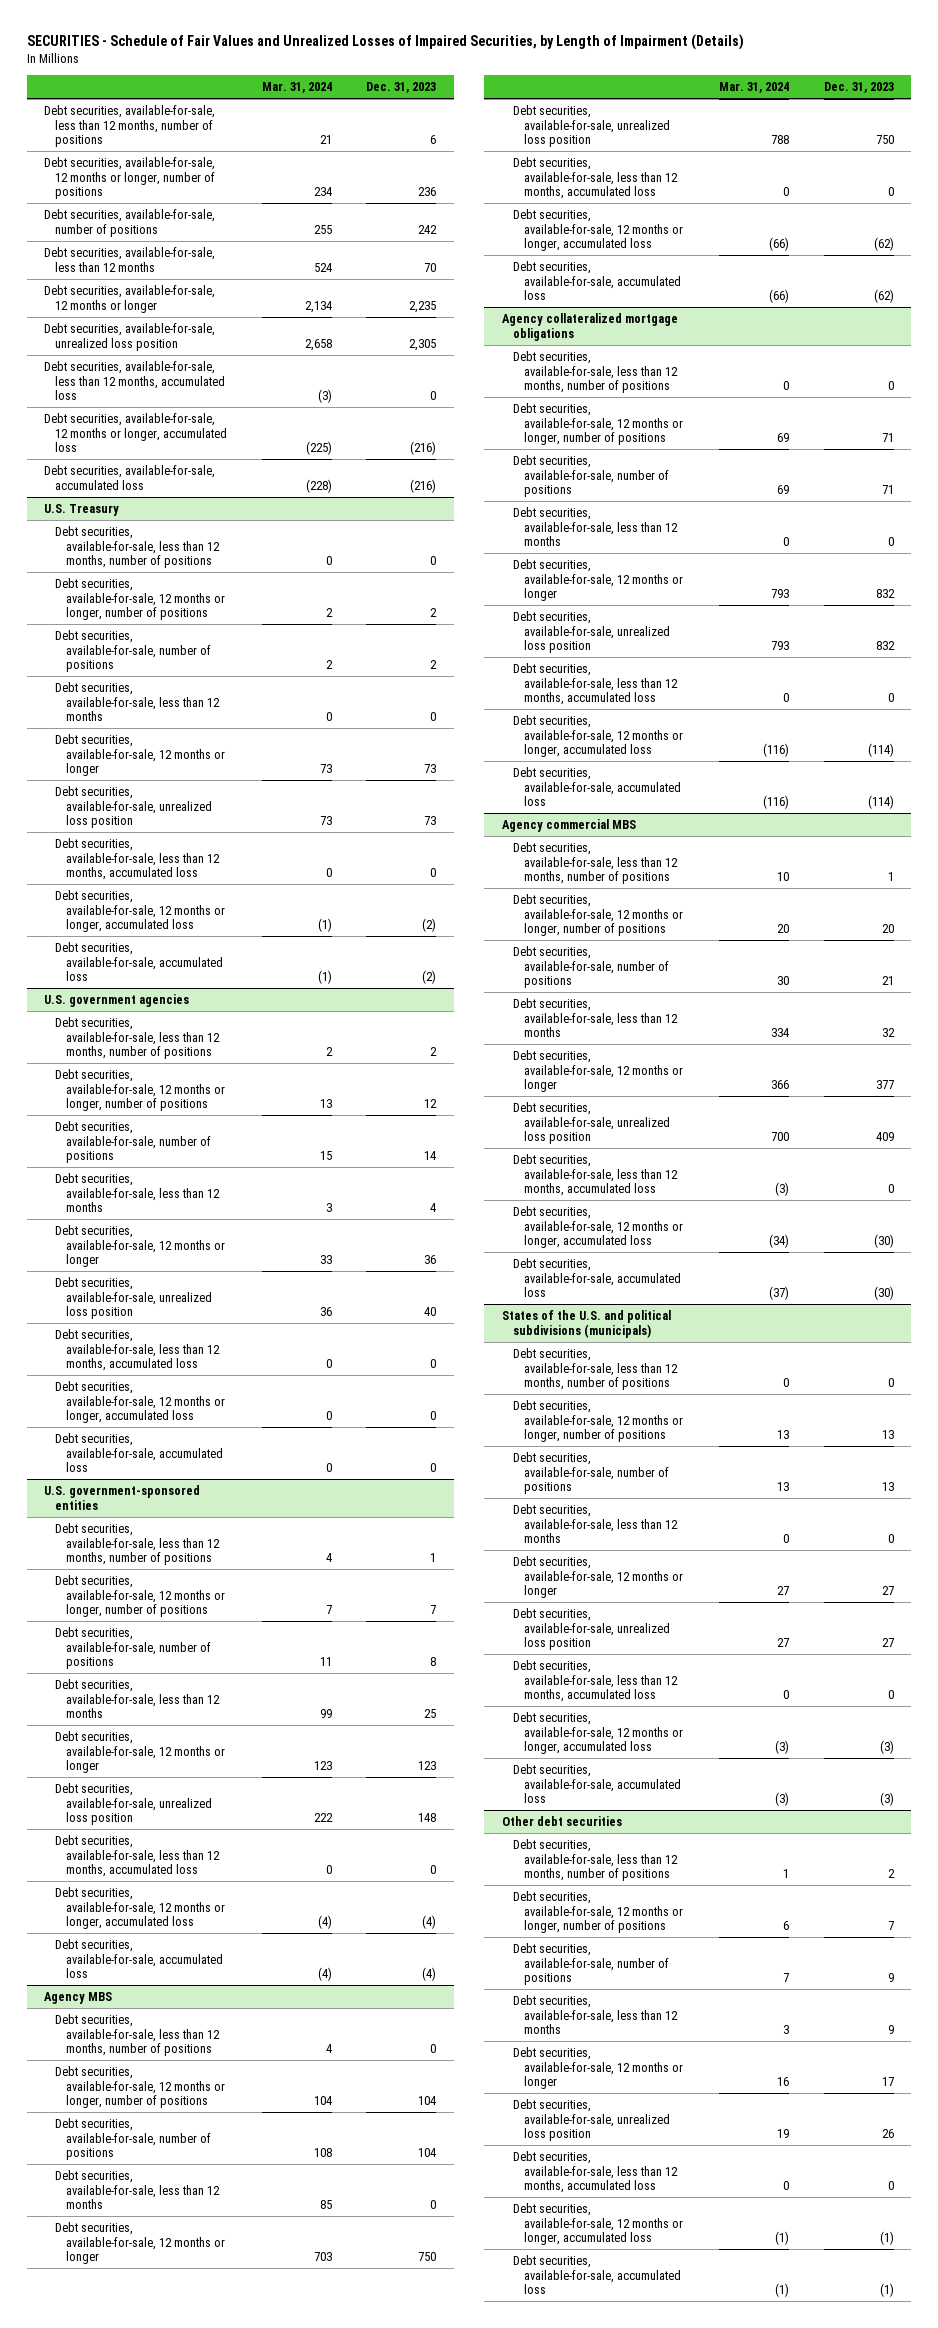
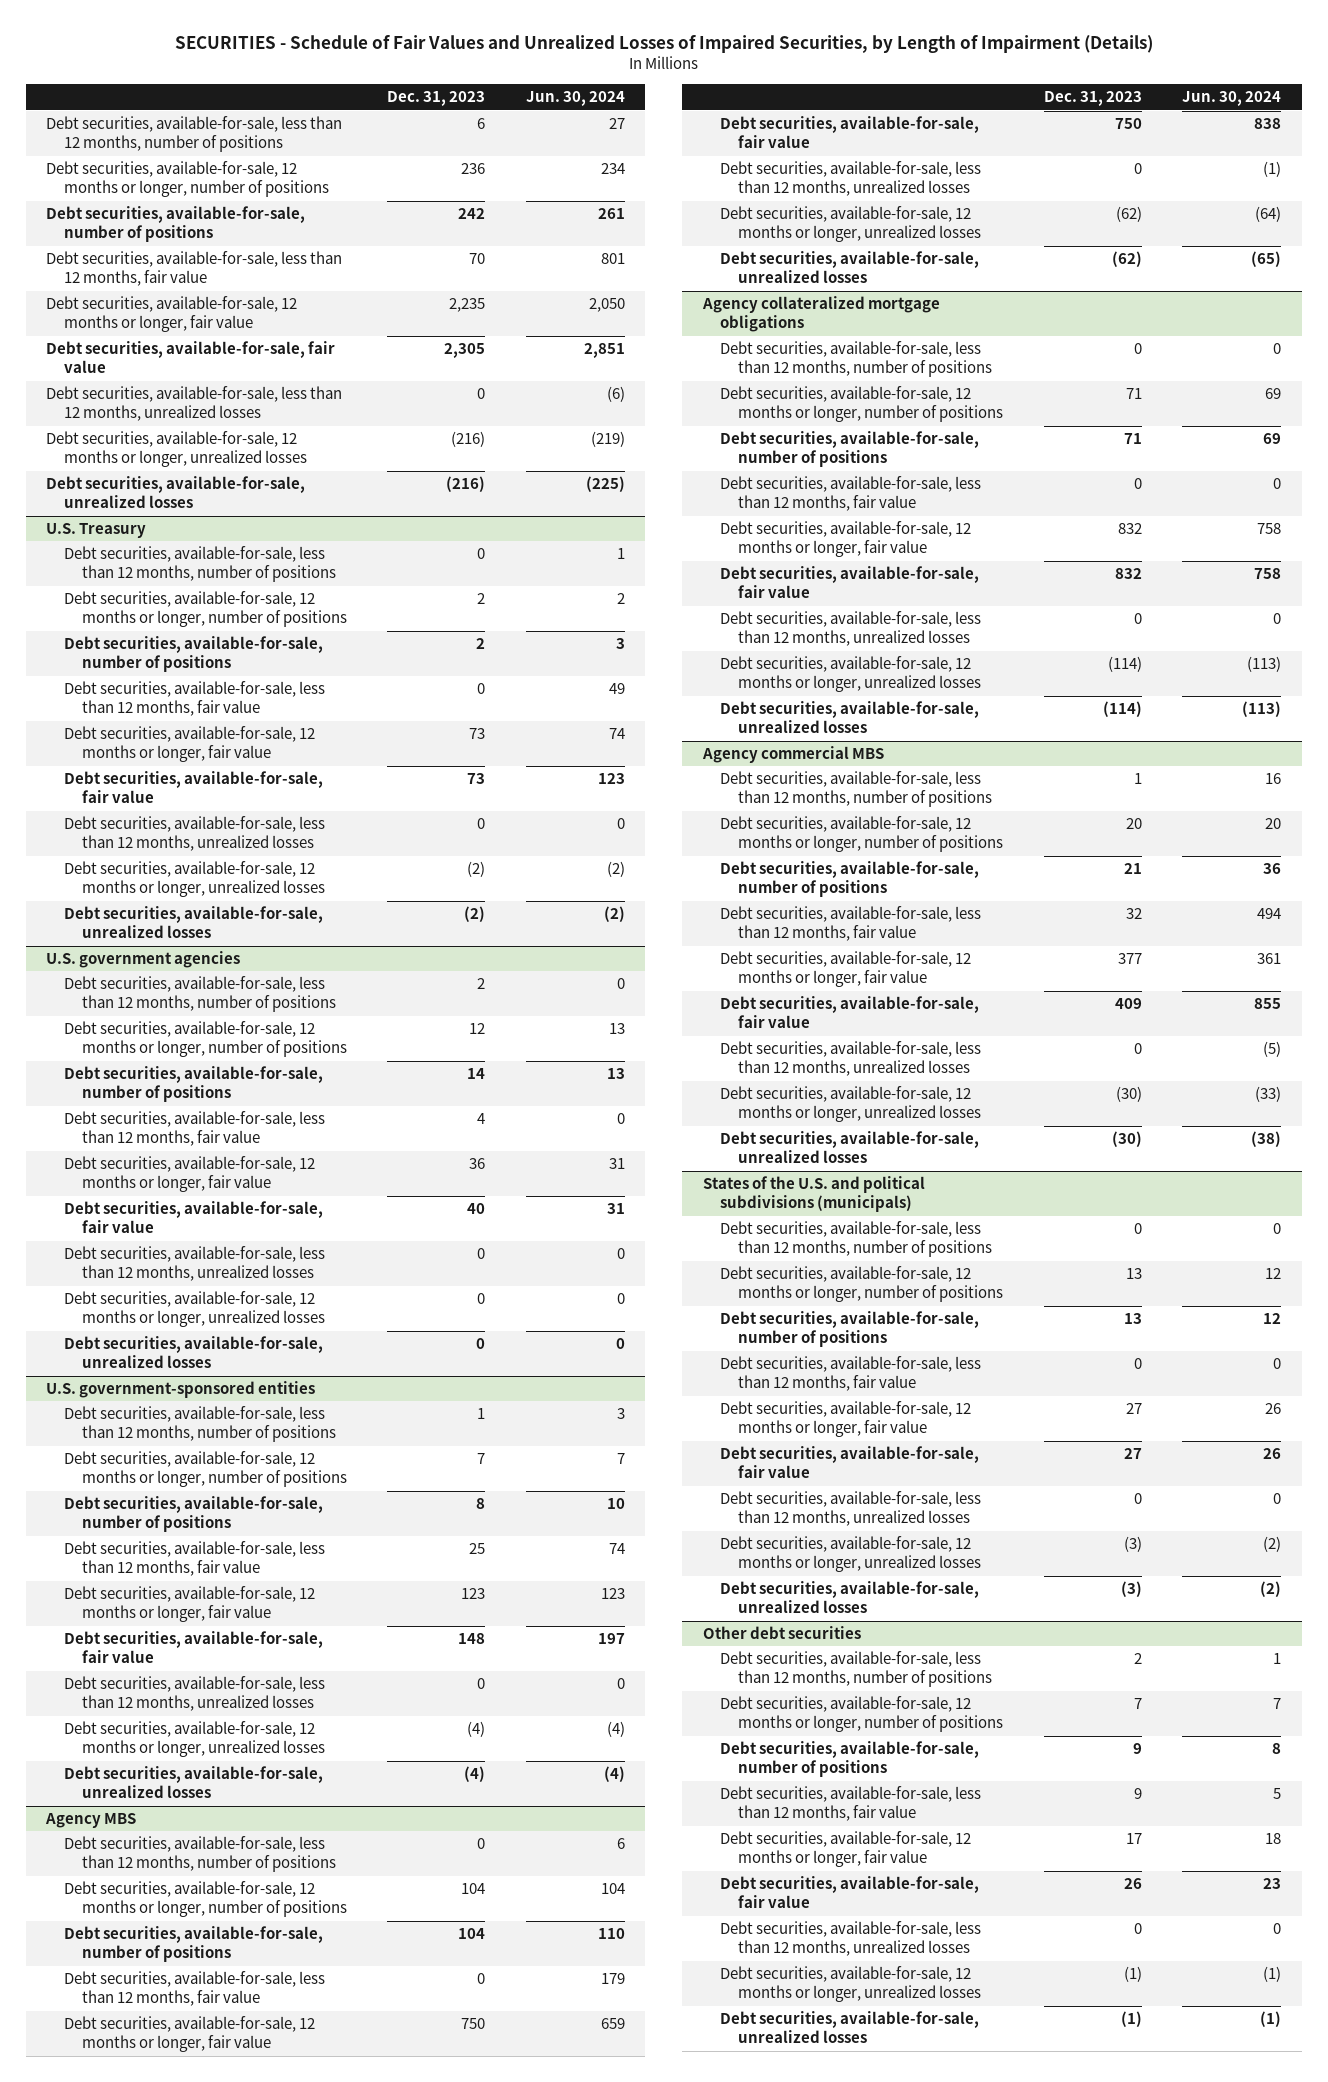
[261,81,332,93] Mar. 31, 2024 -> none
none -> [526,91,626,107] Jun. 30, 2024
[44,246,216,272] Debt securities, available-for-sale, less than 12 months -> [46,251,343,287] Debt securities, available-for-sale, less than 12 months, fair value
[44,284,216,313] Debt securities, available-for-sale, 12 months or longer -> [46,296,298,333] Debt securities, available-for-sale, 12 months or longer, fair value
[44,322,216,351] Debt securities, available-for-sale, unrealized loss position -> [46,341,336,374] Debt securities, available-for-sale, fair value
[44,360,226,401] Debt securities, available-for-sale, less than 12 months, accumulated loss -> [46,386,343,422] Debt securities, available-for-sale, less than 12 months, unrealized losses
[44,412,228,453] Debt securities, available-for-sale, 12 months or longer, accumulated loss -> [46,431,308,468] Debt securities, available-for-sale, 12 months or longer, unrealized losses
[44,464,216,490] Debt securities, available-for-sale, accumulated loss -> [46,476,306,509] Debt securities, available-for-sale, unrealized losses
[55,681,221,722] Debt securities, available-for-sale, less than 12 months -> [64,681,326,717] Debt securities, available-for-sale, less than 12 months, fair value
[55,733,226,777] Debt securities, available-for-sale, 12 months or longer -> [64,726,316,763] Debt securities, available-for-sale, 12 months or longer, fair value
[55,785,213,829] Debt securities, available-for-sale, unrealized loss position -> [64,771,324,804] Debt securities, available-for-sale, fair value
[55,837,221,881] Debt securities, available-for-sale, less than 12 months, accumulated loss -> [64,816,326,852] Debt securities, available-for-sale, less than 12 months, unrealized losses
[55,889,226,933] Debt securities, available-for-sale, 12 months or longer, accumulated loss -> [64,861,325,898] Debt securities, available-for-sale, 12 months or longer, unrealized losses
[55,941,224,982] Debt securities, available-for-sale, accumulated loss -> [64,906,324,939] Debt securities, available-for-sale, unrealized losses
[55,1172,221,1213] Debt securities, available-for-sale, less than 12 months -> [64,1111,326,1147] Debt securities, available-for-sale, less than 12 months, fair value
[55,1224,226,1268] Debt securities, available-for-sale, 12 months or longer -> [64,1156,316,1193] Debt securities, available-for-sale, 12 months or longer, fair value
[55,1276,213,1320] Debt securities, available-for-sale, unrealized loss position -> [64,1201,324,1234] Debt securities, available-for-sale, fair value
[55,1328,221,1372] Debt securities, available-for-sale, less than 12 months, accumulated loss -> [64,1246,326,1282] Debt securities, available-for-sale, less than 12 months, unrealized losses
[55,1380,226,1424] Debt securities, available-for-sale, 12 months or longer, accumulated loss -> [64,1291,325,1328] Debt securities, available-for-sale, 12 months or longer, unrealized losses
[55,1432,224,1473] Debt securities, available-for-sale, accumulated loss -> [64,1336,324,1369] Debt securities, available-for-sale, unrealized losses
[55,1678,221,1719] Debt securities, available-for-sale, less than 12 months -> [64,1541,326,1577] Debt securities, available-for-sale, less than 12 months, fair value
[55,1730,226,1774] Debt securities, available-for-sale, 12 months or longer -> [64,1586,316,1623] Debt securities, available-for-sale, 12 months or longer, fair value
[55,1782,213,1826] Debt securities, available-for-sale, unrealized loss position -> [64,1631,324,1664] Debt securities, available-for-sale, fair value
[55,1834,221,1878] Debt securities, available-for-sale, less than 12 months, accumulated loss -> [64,1676,326,1712] Debt securities, available-for-sale, less than 12 months, unrealized losses
[55,1886,226,1930] Debt securities, available-for-sale, 12 months or longer, accumulated loss -> [64,1721,325,1758] Debt securities, available-for-sale, 12 months or longer, unrealized losses
[55,1938,224,1979] Debt securities, available-for-sale, accumulated loss -> [64,1766,324,1799] Debt securities, available-for-sale, unrealized losses
[55,2169,221,2210] Debt securities, available-for-sale, less than 12 months -> [64,1971,326,2007] Debt securities, available-for-sale, less than 12 months, fair value
[55,2221,226,2265] Debt securities, available-for-sale, 12 months or longer -> [64,2016,316,2053] Debt securities, available-for-sale, 12 months or longer, fair value
[512,104,670,148] Debt securities, available-for-sale, unrealized loss position -> [720,116,980,149] Debt securities, available-for-sale, fair value
[512,156,678,200] Debt securities, available-for-sale, less than 12 months, accumulated loss -> [720,161,982,197] Debt securities, available-for-sale, less than 12 months, unrealized losses
[512,208,683,252] Debt securities, available-for-sale, 12 months or longer, accumulated loss -> [720,206,982,243] Debt securities, available-for-sale, 12 months or longer, unrealized losses
[512,260,681,301] Debt securities, available-for-sale, accumulated loss -> [720,251,980,284] Debt securities, available-for-sale, unrealized losses
[512,506,678,547] Debt securities, available-for-sale, less than 12 months -> [720,476,982,512] Debt securities, available-for-sale, less than 12 months, fair value
[512,558,683,602] Debt securities, available-for-sale, 12 months or longer -> [720,521,972,558] Debt securities, available-for-sale, 12 months or longer, fair value
[512,610,670,654] Debt securities, available-for-sale, unrealized loss position -> [720,566,980,599] Debt securities, available-for-sale, fair value
[512,662,678,706] Debt securities, available-for-sale, less than 12 months, accumulated loss -> [720,611,982,647] Debt securities, available-for-sale, less than 12 months, unrealized losses
[512,714,683,758] Debt securities, available-for-sale, 12 months or longer, accumulated loss -> [720,656,982,693] Debt securities, available-for-sale, 12 months or longer, unrealized losses
[512,766,681,807] Debt securities, available-for-sale, accumulated loss -> [720,701,980,734] Debt securities, available-for-sale, unrealized losses
[512,997,678,1038] Debt securities, available-for-sale, less than 12 months -> [720,906,982,942] Debt securities, available-for-sale, less than 12 months, fair value
[512,1049,683,1093] Debt securities, available-for-sale, 12 months or longer -> [720,951,972,988] Debt securities, available-for-sale, 12 months or longer, fair value
[512,1101,670,1145] Debt securities, available-for-sale, unrealized loss position -> [720,996,980,1029] Debt securities, available-for-sale, fair value
[512,1153,678,1197] Debt securities, available-for-sale, less than 12 months, accumulated loss -> [720,1041,982,1077] Debt securities, available-for-sale, less than 12 months, unrealized losses
[512,1205,683,1249] Debt securities, available-for-sale, 12 months or longer, accumulated loss -> [720,1086,982,1123] Debt securities, available-for-sale, 12 months or longer, unrealized losses
[512,1257,681,1298] Debt securities, available-for-sale, accumulated loss -> [720,1131,980,1164] Debt securities, available-for-sale, unrealized losses
[512,1503,678,1544] Debt securities, available-for-sale, less than 12 months -> [720,1356,982,1392] Debt securities, available-for-sale, less than 12 months, fair value
[512,1555,683,1599] Debt securities, available-for-sale, 12 months or longer -> [720,1401,972,1438] Debt securities, available-for-sale, 12 months or longer, fair value
[512,1607,670,1651] Debt securities, available-for-sale, unrealized loss position -> [720,1446,980,1479] Debt securities, available-for-sale, fair value
[512,1659,678,1703] Debt securities, available-for-sale, less than 12 months, accumulated loss -> [720,1491,982,1527] Debt securities, available-for-sale, less than 12 months, unrealized losses
[512,1711,683,1755] Debt securities, available-for-sale, 12 months or longer, accumulated loss -> [720,1536,982,1573] Debt securities, available-for-sale, 12 months or longer, unrealized losses
[512,1763,681,1804] Debt securities, available-for-sale, accumulated loss -> [720,1581,980,1614] Debt securities, available-for-sale, unrealized losses
[512,1994,678,2035] Debt securities, available-for-sale, less than 12 months -> [720,1786,982,1822] Debt securities, available-for-sale, less than 12 months, fair value
[512,2046,683,2090] Debt securities, available-for-sale, 12 months or longer -> [720,1831,972,1868] Debt securities, available-for-sale, 12 months or longer, fair value
[512,2098,670,2142] Debt securities, available-for-sale, unrealized loss position -> [720,1876,980,1909] Debt securities, available-for-sale, fair value
[512,2150,678,2194] Debt securities, available-for-sale, less than 12 months, accumulated loss -> [720,1921,982,1957] Debt securities, available-for-sale, less than 12 months, unrealized losses
[512,2202,683,2246] Debt securities, available-for-sale, 12 months or longer, accumulated loss -> [720,1966,982,2003] Debt securities, available-for-sale, 12 months or longer, unrealized losses
[512,2254,681,2295] Debt securities, available-for-sale, accumulated loss -> [720,2011,980,2044] Debt securities, available-for-sale, unrealized losses

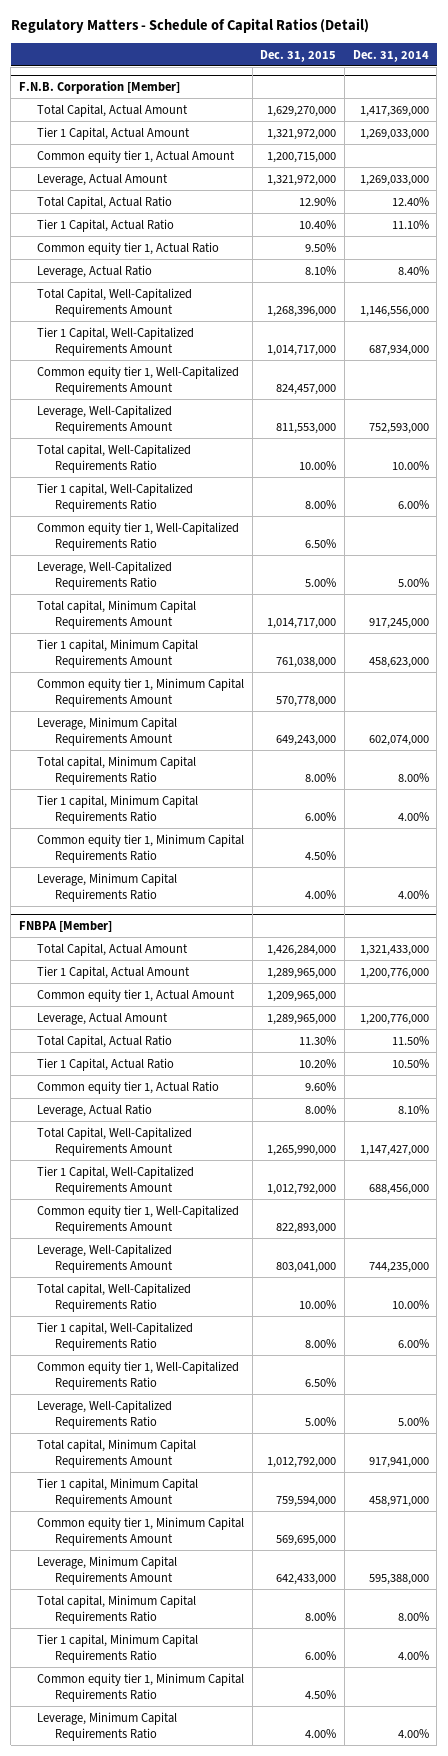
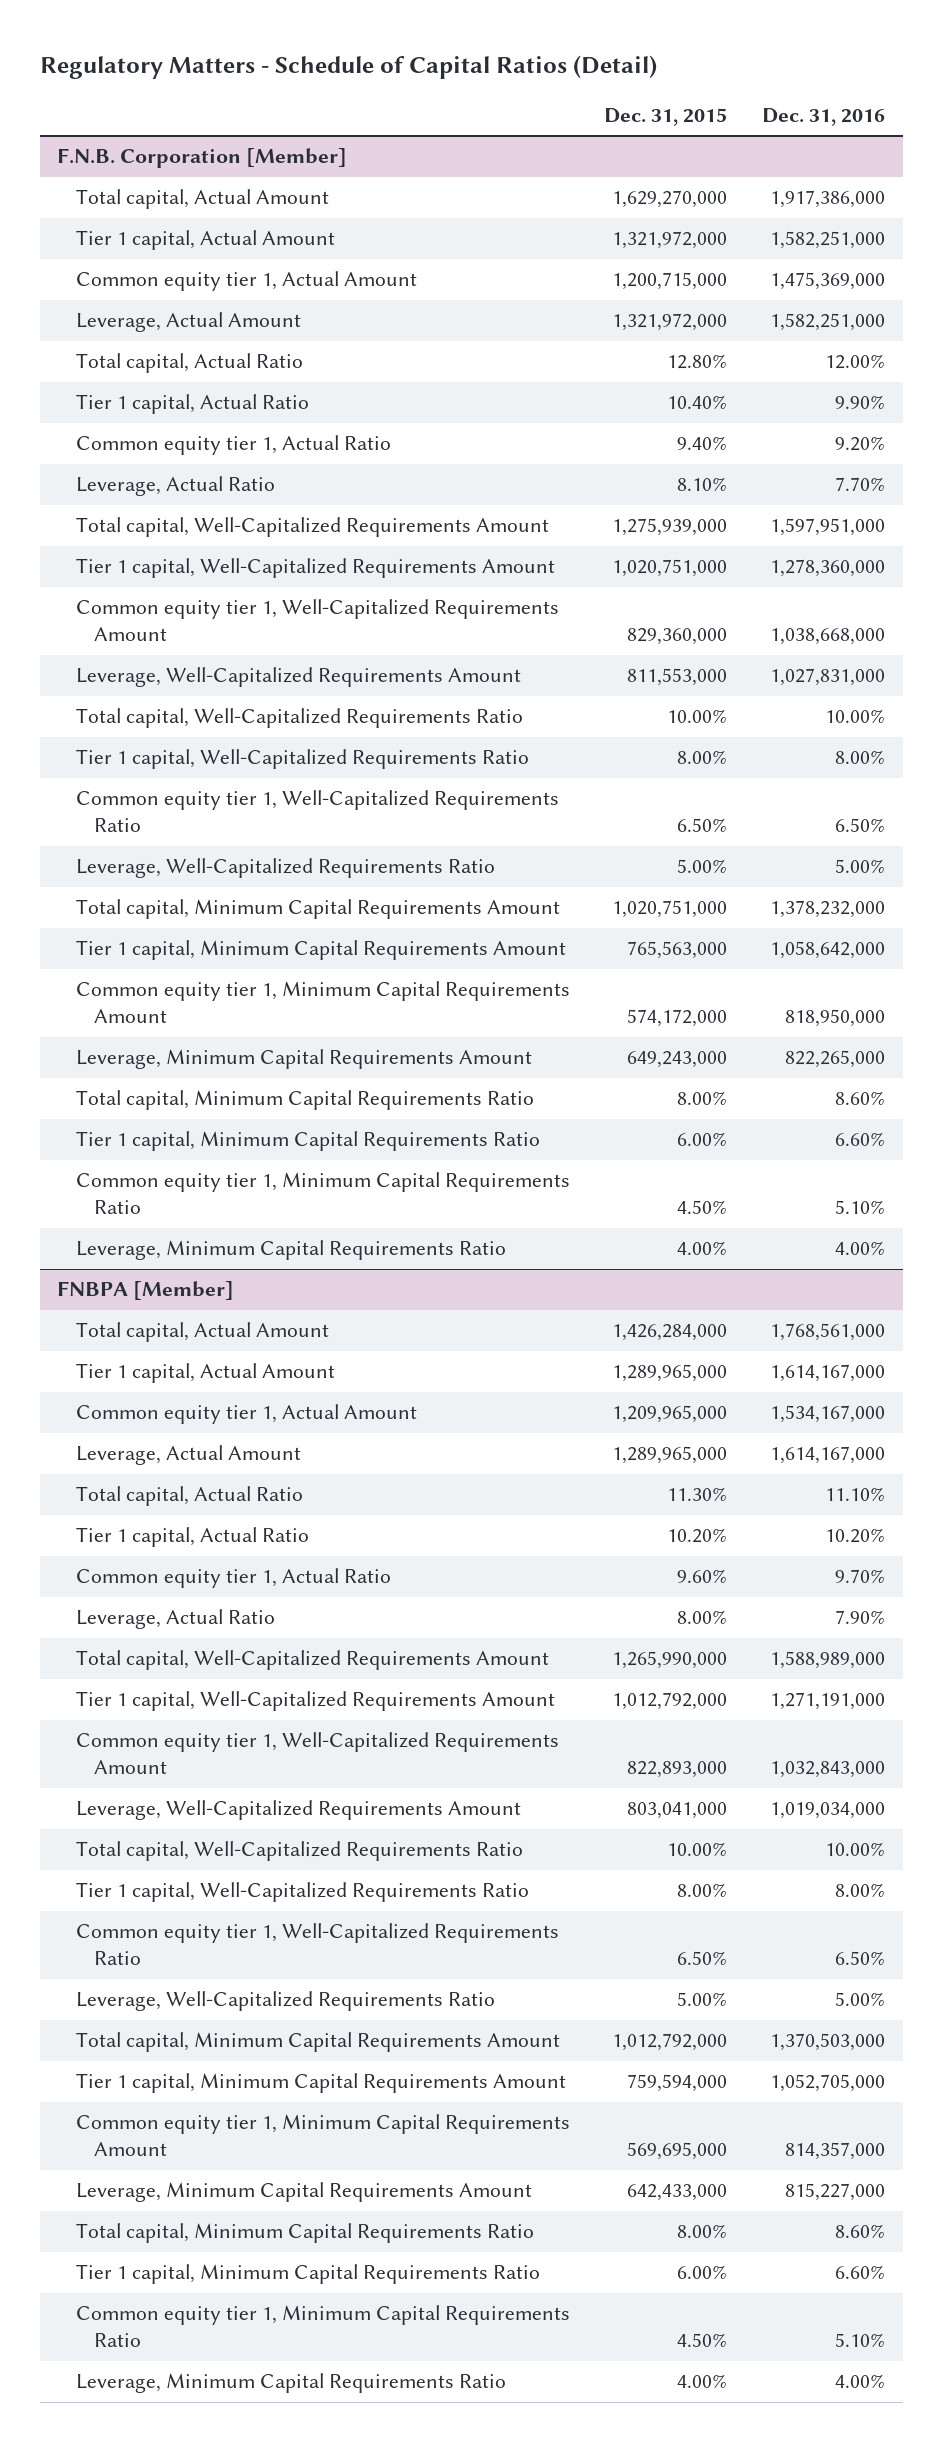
[352,49,429,62] Dec. 31, 2014 -> none
none -> [762,107,886,126] Dec. 31, 2016
[36,103,188,117] Total Capital, Actual Amount -> [75,189,329,210] Total capital, Actual Amount
[36,126,190,140] Tier 1 Capital, Actual Amount -> [75,230,335,251] Tier 1 capital, Actual Amount
[36,195,172,209] Total Capital, Actual Ratio -> [75,353,303,374] Total capital, Actual Ratio
[299,196,337,206] 12.90% -> [667,354,728,370] 12.80%
[36,218,174,232] Tier 1 Capital, Actual Ratio -> [75,394,309,415] Tier 1 capital, Actual Ratio
[305,242,337,252] 9.50% -> [677,436,728,451] 9.40%
[36,287,192,317] Total Capital, Well-Capitalized Requirements Amount -> [75,517,549,538] Total capital, Well-Capitalized Requirements Amount
[267,305,337,317] 1,268,396,000 -> [612,518,728,537] 1,275,939,000
[36,326,194,356] Tier 1 Capital, Well-Capitalized Requirements Amount -> [75,558,555,579] Tier 1 capital, Well-Capitalized Requirements Amount
[267,344,337,356] 1,014,717,000 -> [612,559,728,578] 1,020,751,000
[276,383,337,395] 824,457,000 -> [627,628,728,646] 829,360,000
[267,617,337,629] 1,014,717,000 -> [612,900,728,919] 1,020,751,000
[276,656,337,668] 761,038,000 -> [627,941,728,960] 765,563,000
[276,695,337,707] 570,778,000 -> [627,1009,728,1028] 574,172,000
[36,942,188,956] Total Capital, Actual Amount -> [75,1322,329,1343] Total capital, Actual Amount
[36,965,190,979] Tier 1 Capital, Actual Amount -> [75,1363,335,1384] Tier 1 capital, Actual Amount
[36,1034,172,1048] Total Capital, Actual Ratio -> [75,1486,303,1507] Total capital, Actual Ratio
[36,1057,174,1071] Tier 1 Capital, Actual Ratio -> [75,1527,309,1548] Tier 1 capital, Actual Ratio
[36,1126,192,1156] Total Capital, Well-Capitalized Requirements Amount -> [75,1650,549,1671] Total capital, Well-Capitalized Requirements Amount
[36,1165,194,1195] Tier 1 Capital, Well-Capitalized Requirements Amount -> [75,1691,555,1712] Tier 1 capital, Well-Capitalized Requirements Amount

